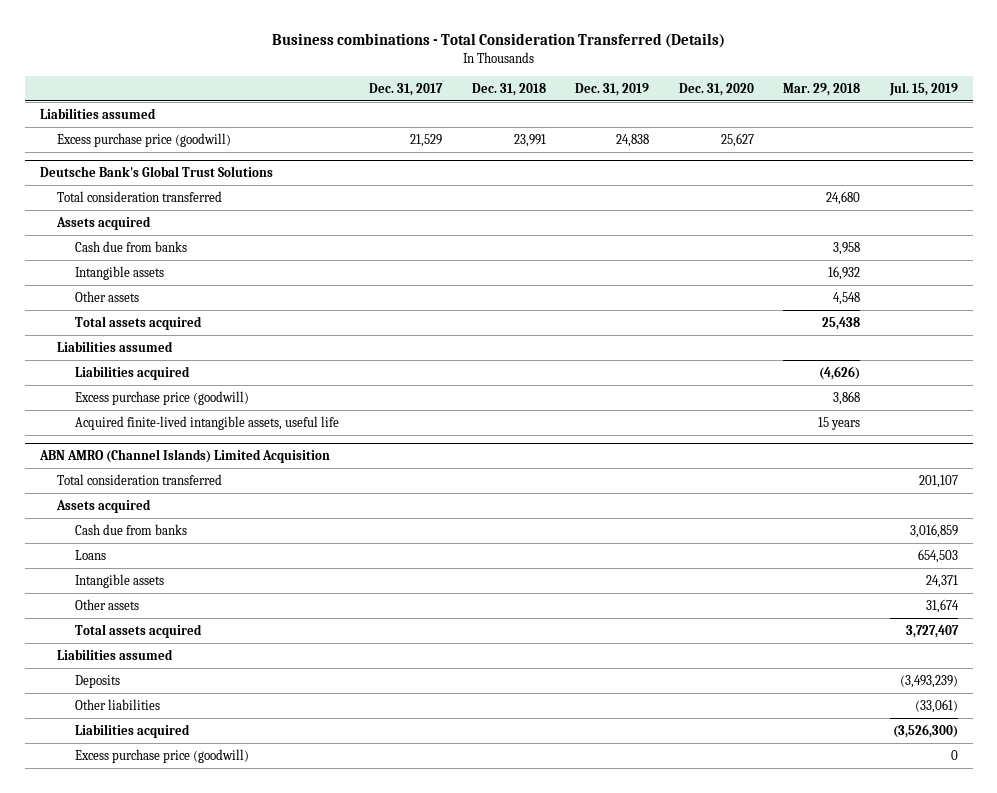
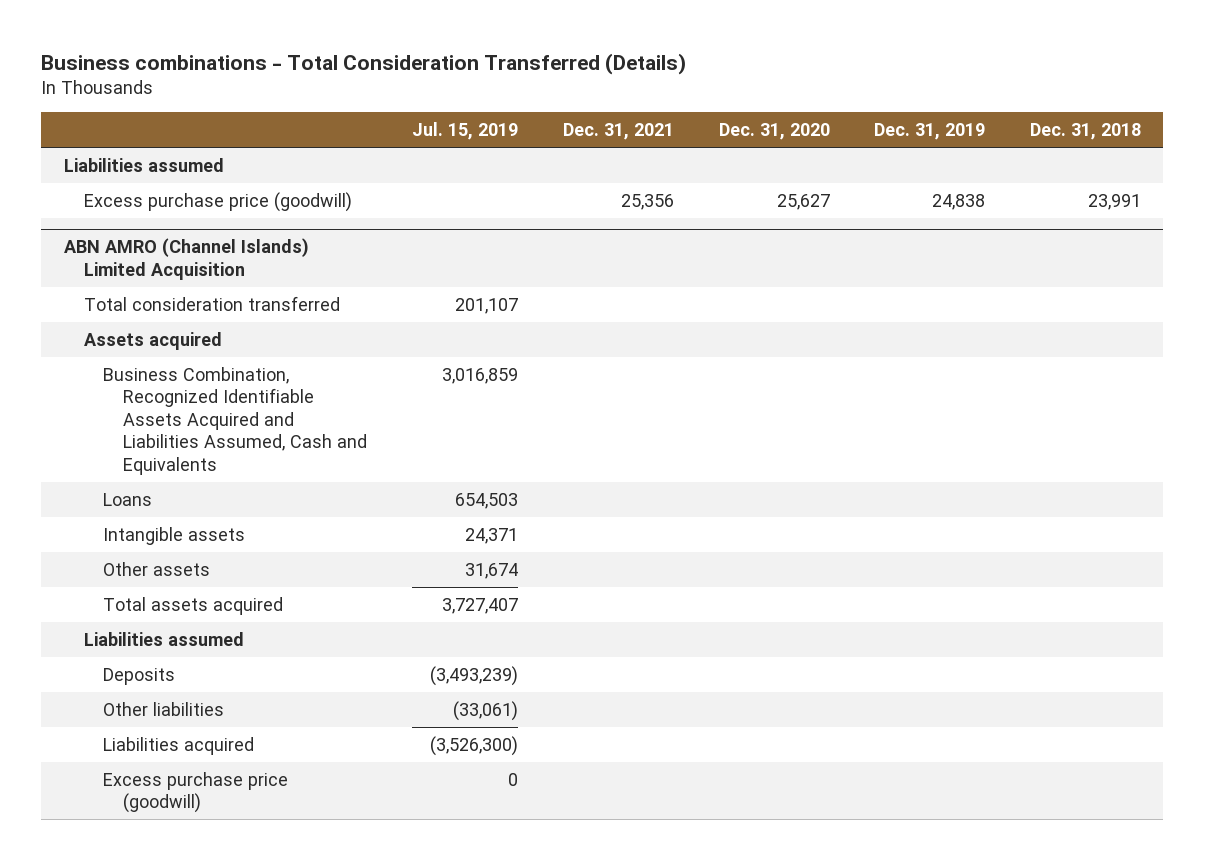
[368,82,443,96] Dec. 31, 2017 -> none
[783,82,861,96] Mar. 29, 2018 -> none
none -> [562,123,674,141] Dec. 31, 2021
[39,166,273,178] Deutsche Bank's Global Trust Solutions -> none
[57,190,223,202] Total consideration transferred -> none
[56,215,152,230] Assets acquired -> none
[75,240,188,252] Cash due from banks -> none
[75,265,165,280] Intangible assets -> none
[75,290,140,302] Other assets -> none
[75,315,203,330] Total assets acquired -> none
[57,340,174,352] Liabilities assumed -> none
[75,365,191,380] Liabilities acquired -> none
[75,390,250,405] Excess purchase price (goodwill) -> none
[75,415,340,430] Acquired finite-lived intangible assets, useful life -> none
[75,523,188,535] Cash due from banks -> [103,366,368,476] Business Combination, Recognized Identifiable Assets Acquired and Liabilities Assumed, Cash and Equivalents

